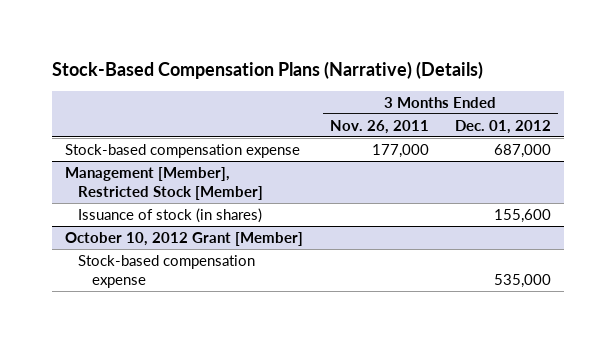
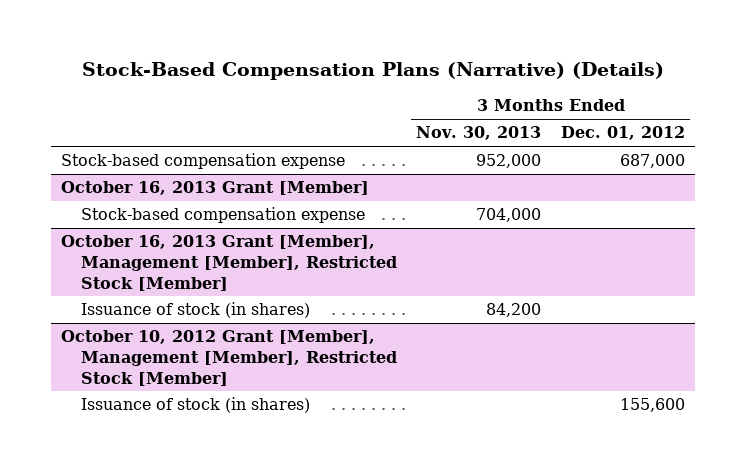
[329,119,429,134] Nov. 26, 2011 -> none
none -> [416,126,542,141] Nov. 30, 2013
none -> [60,181,369,196] October 16, 2013 Grant [Member]
none -> [80,207,365,224] Stock-based compensation expense
none -> [60,235,397,291] October 16, 2013 Grant [Member], Management [Member], Restricted Stock [Member]
none -> [80,302,310,319] Issuance of stock (in shares)
[65,166,264,200] Management [Member], Restricted Stock [Member] -> [60,330,397,386] October 10, 2012 Grant [Member], Management [Member], Restricted Stock [Member]
[65,231,304,246] October 10, 2012 Grant [Member] -> none
[78,254,256,288] Stock-based compensation expense -> none

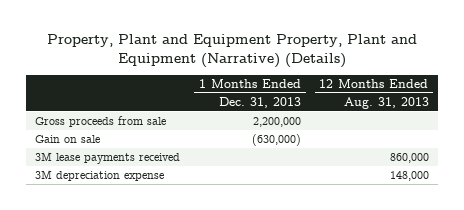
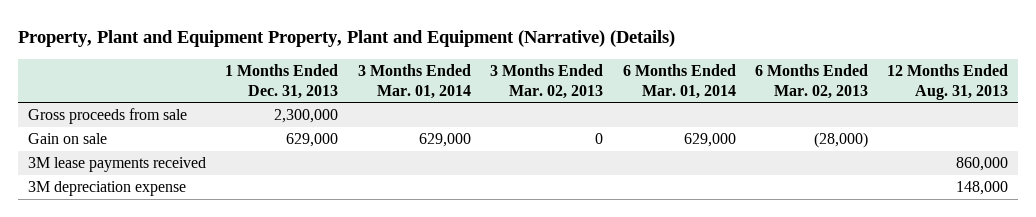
none -> [357,64,471,99] 3 Months Ended Mar. 01, 2014
none -> [490,64,604,99] 3 Months Ended Mar. 02, 2013
none -> [622,64,736,99] 6 Months Ended Mar. 01, 2014
none -> [754,64,868,99] 6 Months Ended Mar. 02, 2013
[253,117,302,128] 2,200,000 -> [274,109,339,124] 2,300,000
[252,134,302,147] (630,000) -> [286,133,339,148] 629,000

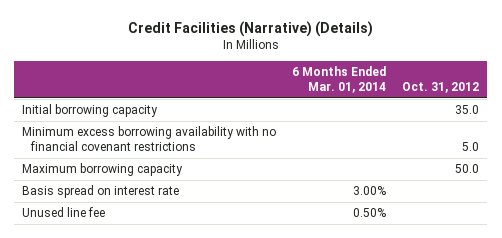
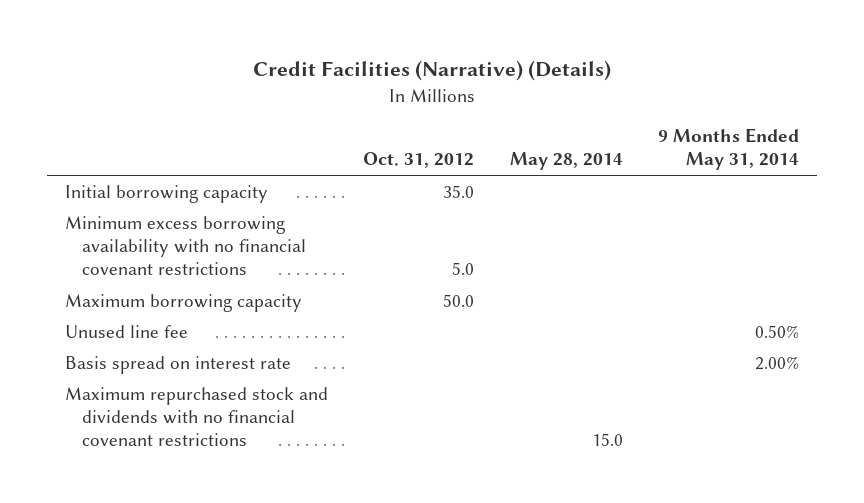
[292,66,387,94] 6 Months Ended Mar. 01, 2014 -> none
none -> [509,152,623,171] May 28, 2014
none -> [658,128,800,171] 9 Months Ended May 31, 2014
[22,185,180,199] Basis spread on interest rate -> [64,355,291,374] Basis spread on interest rate
none -> [64,386,328,447] Maximum repurchased stock and dividends with no financial covenant restrictions

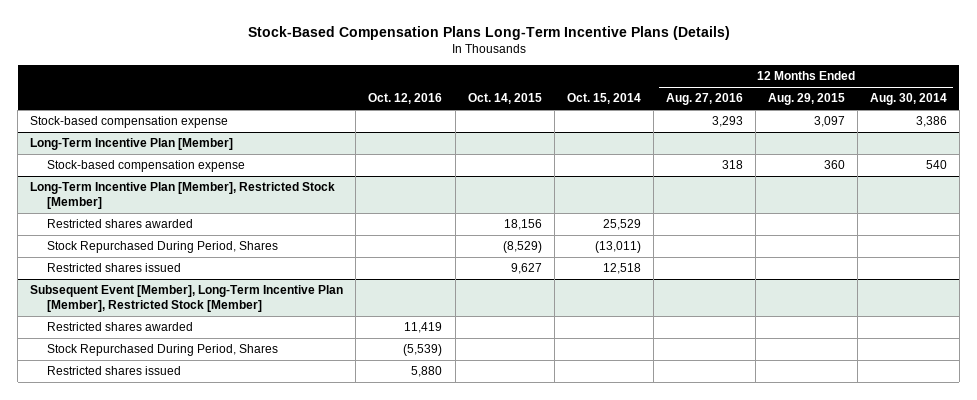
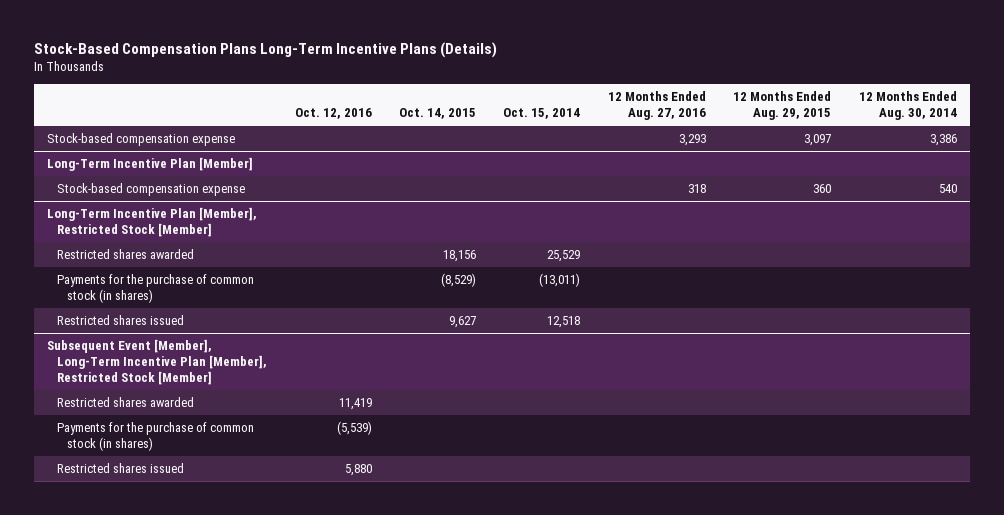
[46,241,278,254] Stock Repurchased During Period, Shares -> [57,273,255,303] Payments for the purchase of common stock (in shares)
[46,344,278,357] Stock Repurchased During Period, Shares -> [57,421,255,451] Payments for the purchase of common stock (in shares)

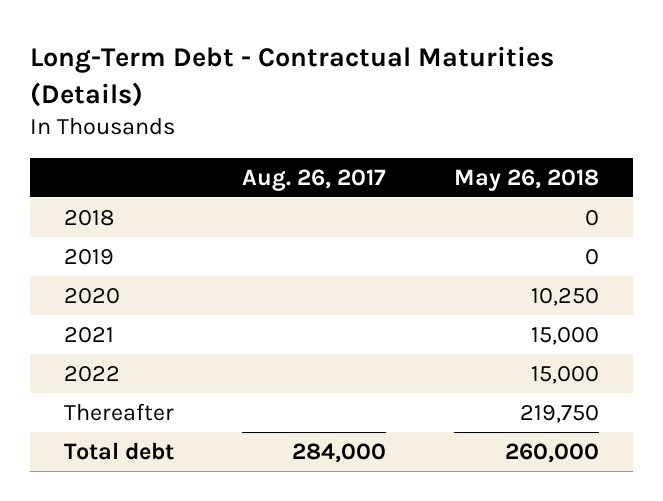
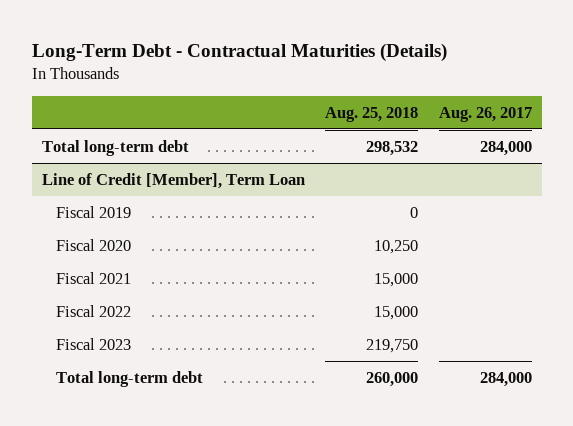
[453,168,599,191] May 26, 2018 -> none
none -> [325,106,419,122] Aug. 25, 2018
[63,209,114,226] 2018 -> none
[63,248,114,265] 2019 -> none
[63,287,120,304] 2020 -> none
[63,326,114,343] 2021 -> none
[63,365,120,382] 2022 -> none
[63,402,174,421] Thereafter -> none
[63,441,174,460] Total debt -> [41,139,189,156] Total long-term debt
none -> [41,172,305,189] Line of Credit [Member], Term Loan
none -> [56,205,132,218] Fiscal 2019
none -> [56,238,132,251] Fiscal 2020
none -> [56,271,132,284] Fiscal 2021
none -> [56,304,132,317] Fiscal 2022
none -> [56,337,132,350] Fiscal 2023
none -> [56,370,204,387] Total long-term debt

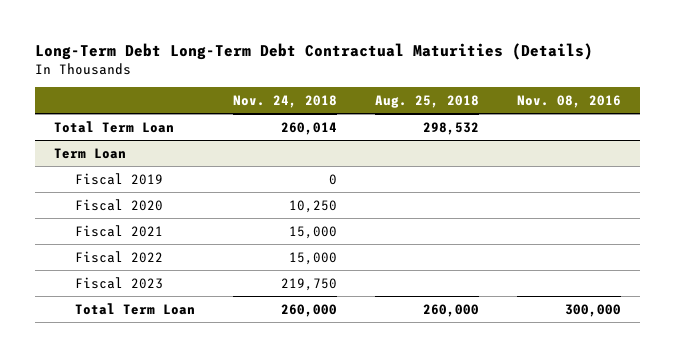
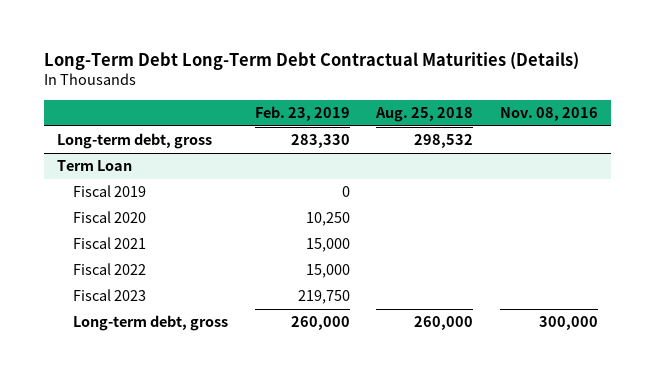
[232,95,337,109] Nov. 24, 2018 -> none
none -> [254,105,350,121] Feb. 23, 2019
[53,120,174,133] Total Term Loan -> [57,133,213,150] Long-term debt, gross
[74,302,195,315] Total Term Loan -> [73,315,229,332] Long-term debt, gross

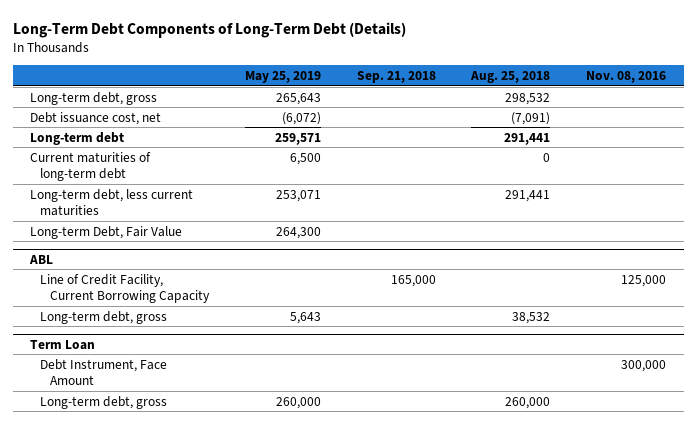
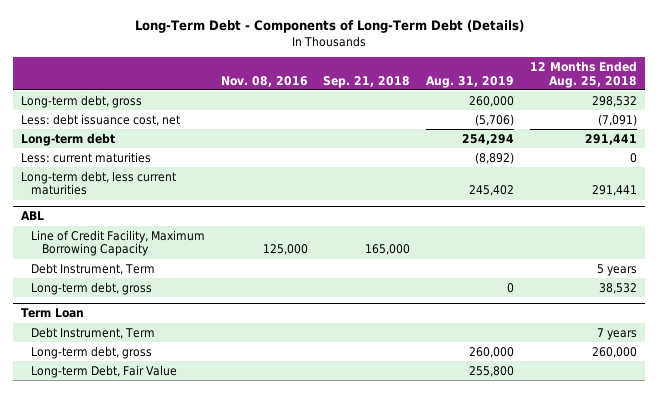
[12,21,406,38] Long-Term Debt Components of Long-Term Debt (Details) -> [134,20,524,34] Long-Term Debt - Components of Long-Term Debt (Details)
[244,70,321,83] May 25, 2019 -> none
[470,70,551,83] Aug. 25, 2018 -> none
none -> [426,75,515,88] Aug. 31, 2019
none -> [529,60,637,88] 12 Months Ended Aug. 25, 2018
[30,111,162,125] Debt issuance cost, net -> [20,113,180,126] Less: debt issuance cost, net
[30,151,152,182] Current maturities of long-term debt -> [20,151,151,163] Less: current maturities
[30,225,183,239] Long-term Debt, Fair Value -> none
[40,273,211,304] Line of Credit Facility, Current Borrowing Capacity -> [31,229,206,257] Line of Credit Facility, Maximum Borrowing Capacity
none -> [31,262,156,275] Debt Instrument, Term
[40,358,168,386] Debt Instrument, Face Amount -> none
none -> [31,326,156,339] Debt Instrument, Term
none -> [31,364,178,378] Long-term Debt, Fair Value

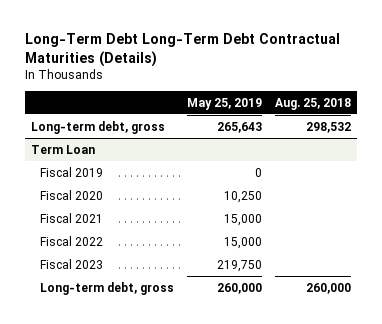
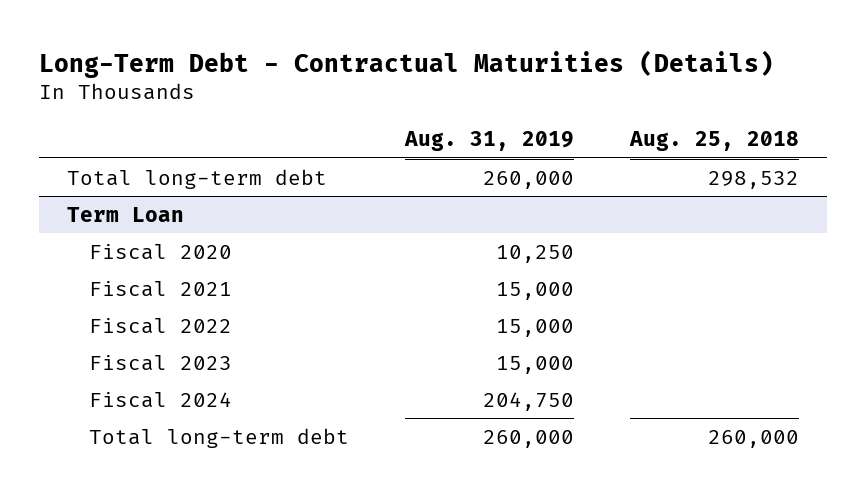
[24,32,340,67] Long-Term Debt Long-Term Debt Contractual Maturities (Details) -> [39,49,775,78] Long-Term Debt - Contractual Maturities (Details)
[187,97,263,110] May 25, 2019 -> none
none -> [403,131,574,152] Aug. 31, 2019
[31,120,166,134] Long-term debt, gross -> [67,168,328,189] Total long-term debt
[40,166,104,177] Fiscal 2019 -> none
none -> [88,391,232,408] Fiscal 2024
[40,281,175,295] Long-term debt, gross -> [88,427,349,448] Total long-term debt

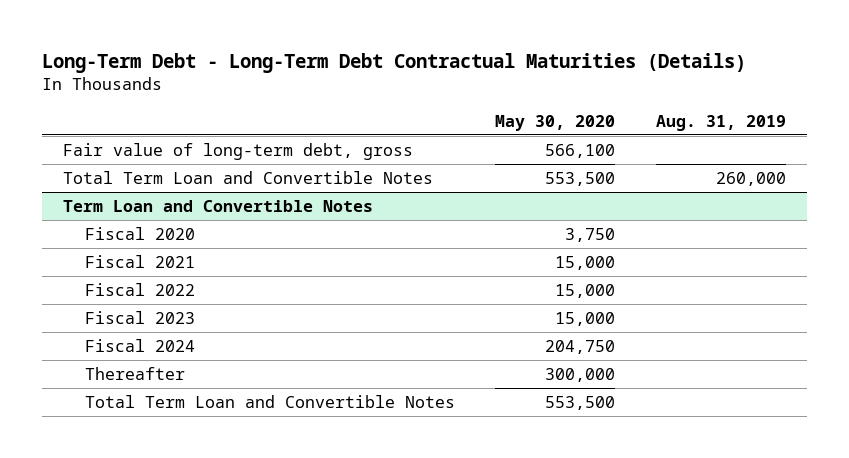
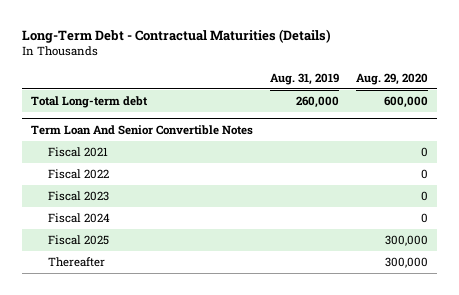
[42,52,747,73] Long-Term Debt - Long-Term Debt Contractual Maturities (Details) -> [22,28,332,43] Long-Term Debt - Contractual Maturities (Details)
[495,114,616,131] May 30, 2020 -> none
none -> [356,73,429,86] Aug. 29, 2020
[62,142,413,160] Fair value of long-term debt, gross -> none
[84,226,195,240] Fiscal 2020 -> none
[62,170,433,184] Total Term Loan and Convertible Notes -> [30,96,148,109] Total Long-term debt
[62,199,373,212] Term Loan and Convertible Notes -> [30,124,253,135] Term Loan And Senior Convertible Notes
none -> [47,235,109,246] Fiscal 2025
[84,394,455,408] Total Term Loan and Convertible Notes -> none

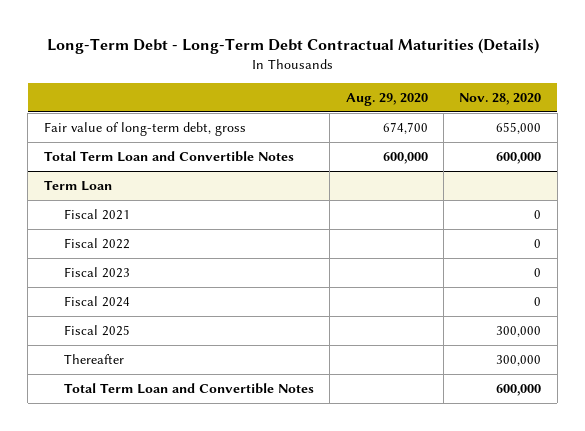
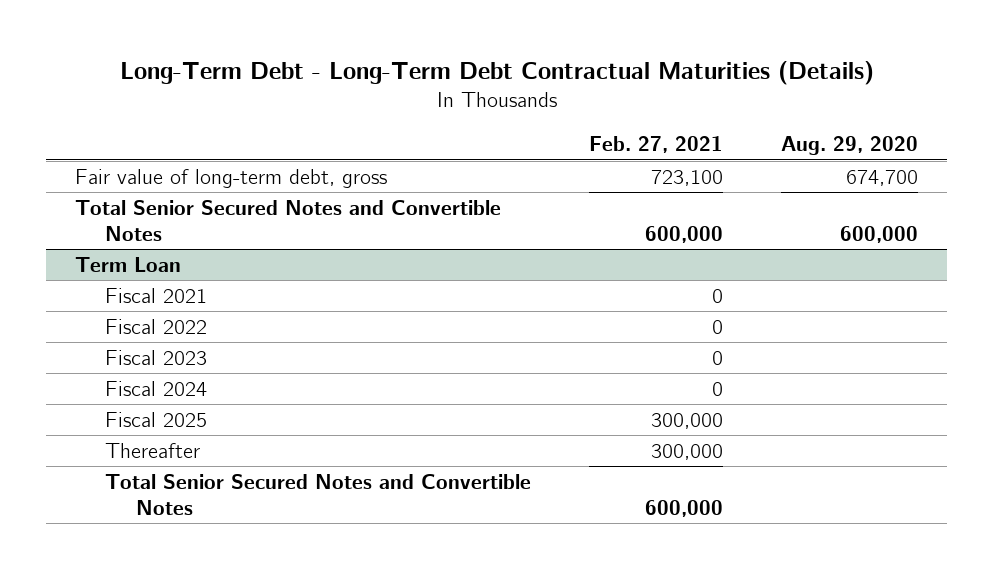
[459,92,542,105] Nov. 28, 2020 -> none
none -> [589,136,724,154] Feb. 27, 2021
[43,150,294,162] Total Term Loan and Convertible Notes -> [75,199,502,241] Total Senior Secured Notes and Convertible Notes
[63,382,314,394] Total Term Loan and Convertible Notes -> [105,473,532,515] Total Senior Secured Notes and Convertible Notes

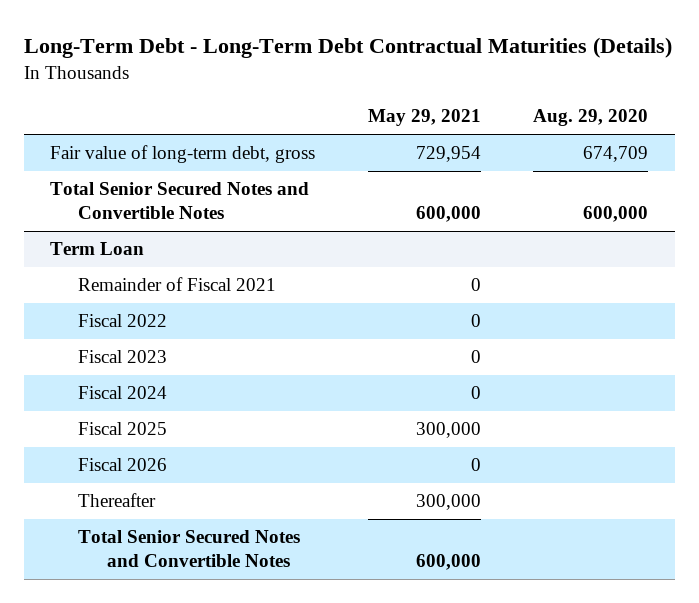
[589,136,724,154] Feb. 27, 2021 -> none
none -> [367,109,481,127] May 29, 2021
[846,169,919,186] 674,700 -> [583,146,649,163] 674,709
[105,287,208,303] Fiscal 2021 -> [78,277,277,292] Remainder of Fiscal 2021
none -> [78,458,168,472] Fiscal 2026

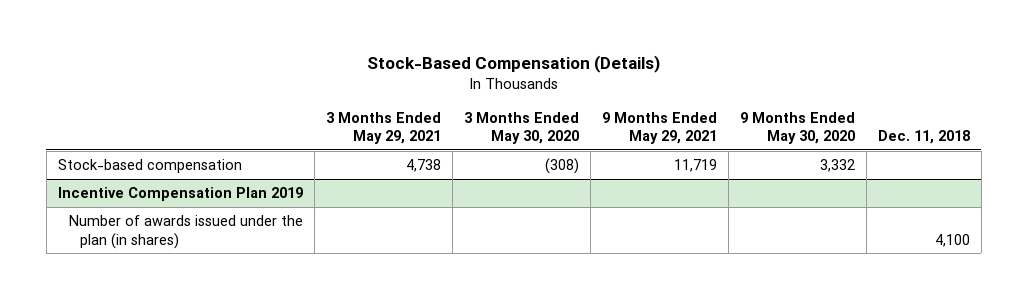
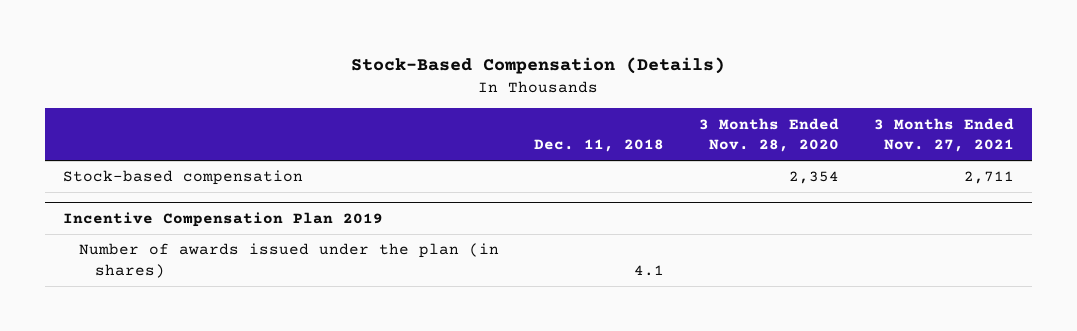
[325,111,441,145] 3 Months Ended May 29, 2021 -> none
[463,111,579,145] 3 Months Ended May 30, 2020 -> none
[601,111,717,145] 9 Months Ended May 29, 2021 -> none
[739,111,855,145] 9 Months Ended May 30, 2020 -> none
none -> [699,117,840,153] 3 Months Ended Nov. 28, 2020
none -> [874,117,1015,153] 3 Months Ended Nov. 27, 2021
[934,233,970,247] 4,100 -> [633,264,664,276] 4.1

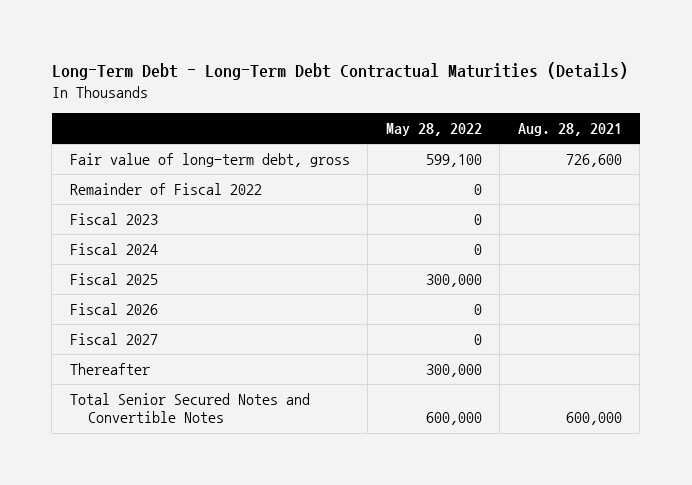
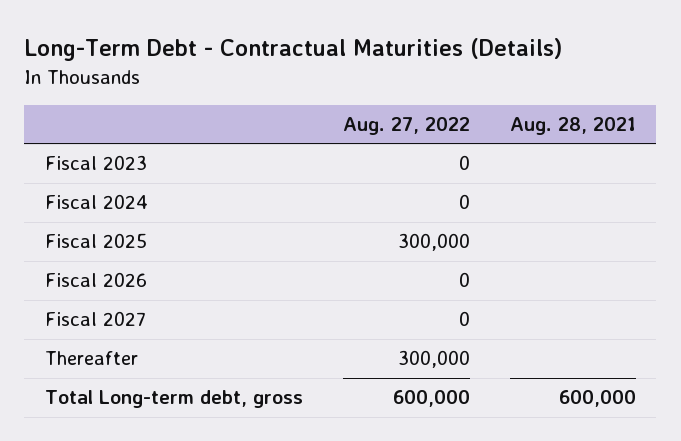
[51,62,628,81] Long-Term Debt - Long-Term Debt Contractual Maturities (Details) -> [24,38,563,62] Long-Term Debt - Contractual Maturities (Details)
[385,123,482,137] May 28, 2022 -> none
none -> [342,117,470,136] Aug. 27, 2022
[69,153,350,168] Fair value of long-term debt, gross -> none
[69,183,262,196] Remainder of Fiscal 2022 -> none
[69,393,310,424] Total Senior Secured Notes and Convertible Notes -> [44,390,303,409] Total Long-term debt, gross

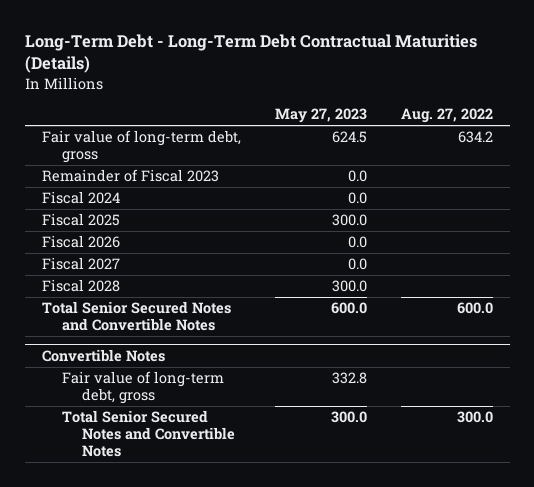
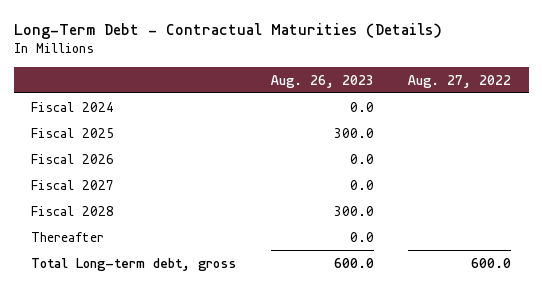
[24,33,477,74] Long-Term Debt - Long-Term Debt Contractual Maturities (Details) -> [13,22,442,39] Long-Term Debt - Contractual Maturities (Details)
[274,108,367,124] May 27, 2023 -> none
none -> [270,74,374,88] Aug. 26, 2023
[41,130,241,164] Fair value of long-term debt, gross -> none
[41,169,219,183] Remainder of Fiscal 2023 -> none
[41,348,165,362] Convertible Notes -> none
[61,371,224,405] Fair value of long-term debt, gross -> none
[61,410,236,458] Total Senior Secured Notes and Convertible Notes -> none
none -> [30,231,104,242] Thereafter
[41,301,231,332] Total Senior Secured Notes and Convertible Notes -> [30,257,236,271] Total Long-term debt, gross

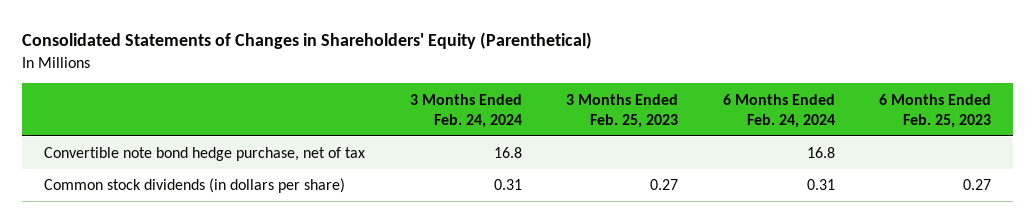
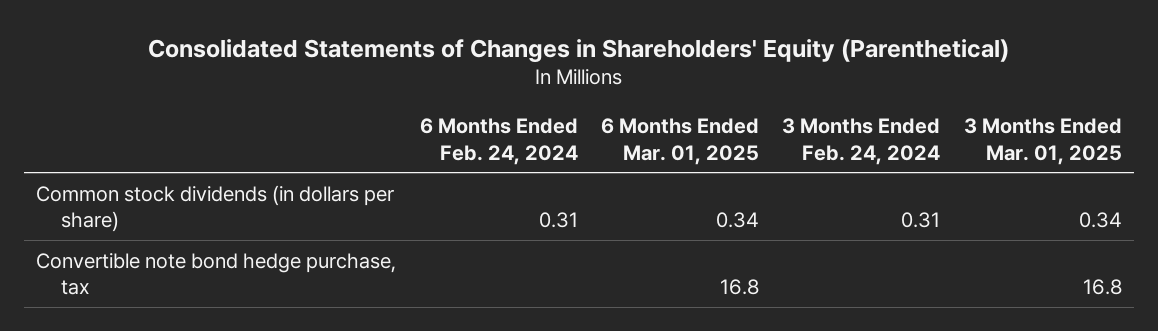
[566,93,679,128] 3 Months Ended Feb. 25, 2023 -> none
[879,93,992,128] 6 Months Ended Feb. 25, 2023 -> none
none -> [600,117,759,165] 6 Months Ended Mar. 01, 2025
none -> [963,117,1122,165] 3 Months Ended Mar. 01, 2025
[44,147,366,162] Convertible note bond hedge purchase, net of tax -> none
none -> [36,252,397,296] Convertible note bond hedge purchase, tax

